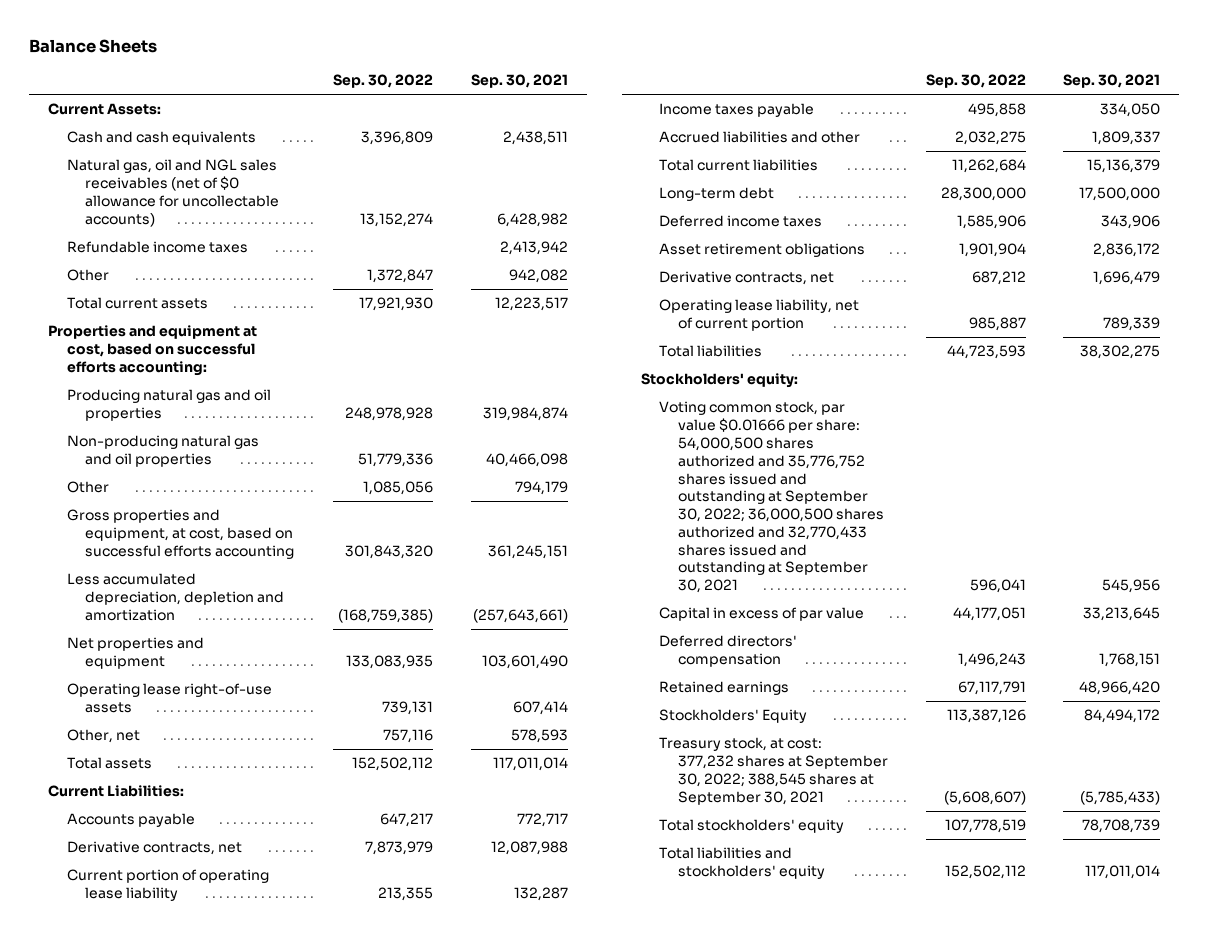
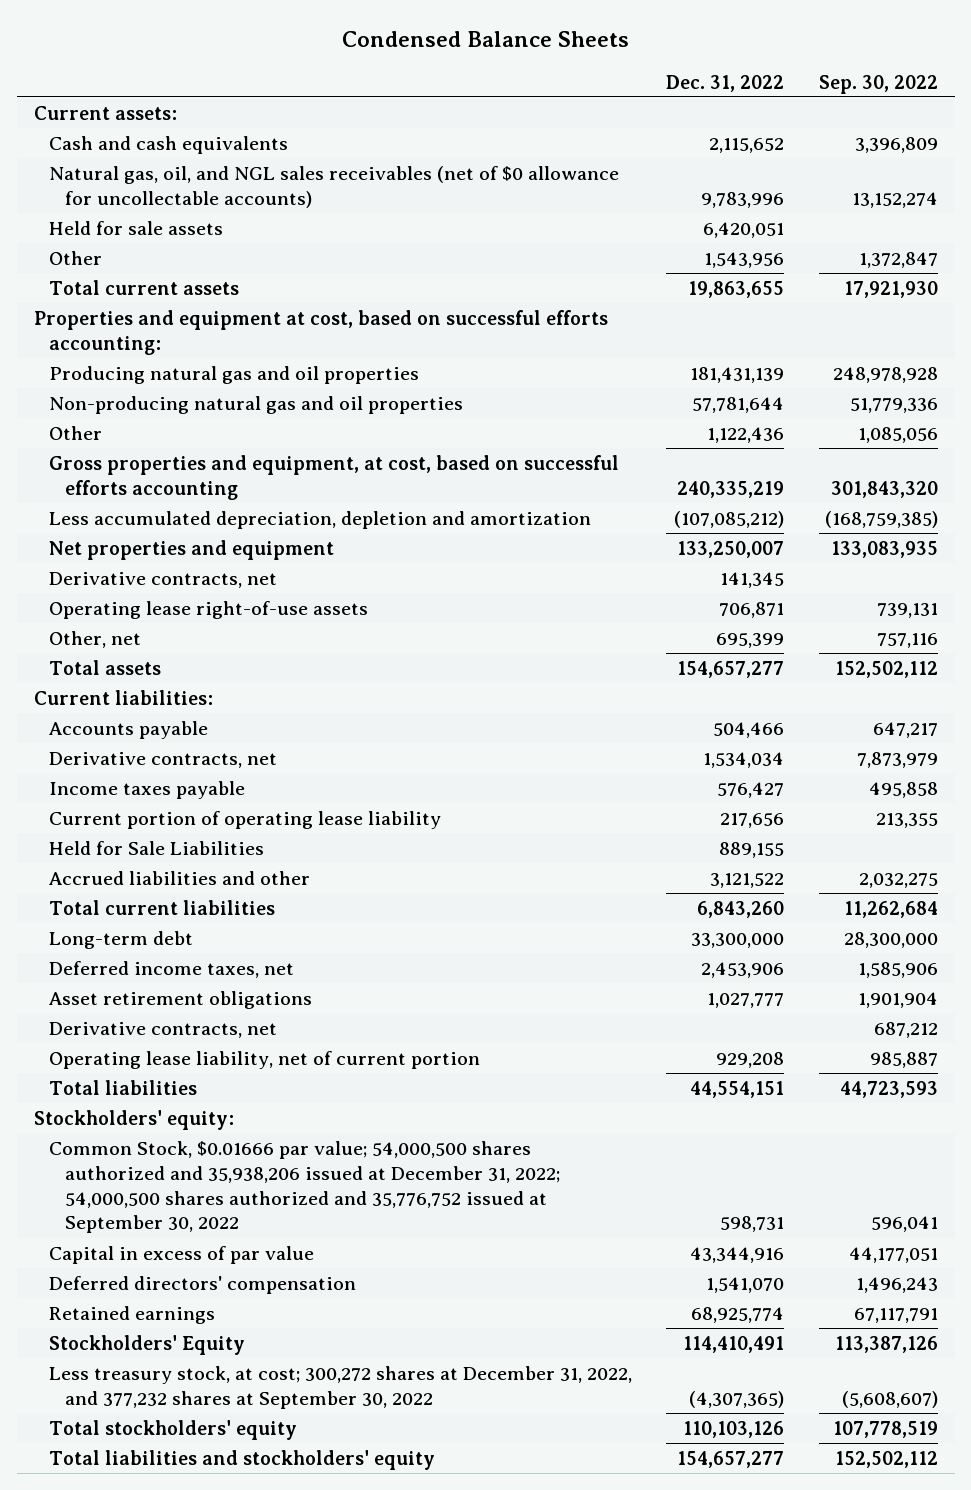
[29,38,158,53] Balance Sheets -> [341,31,629,48] Condensed Balance Sheets
[470,74,568,89] Sep. 30, 2021 -> none
none -> [666,74,785,92] Dec. 31, 2022
[48,103,162,116] Current Assets: -> [33,105,177,120] Current assets:
[66,241,248,254] Refundable income taxes -> none
[66,159,280,227] Natural gas, oil and NGL sales receivables (net of $0 allowance for uncollectable accounts) -> [49,165,620,208] Natural gas, oil, and NGL sales receivables (net of $0 allowance for uncollectable accounts)
none -> [49,220,224,235] Held for sale assets
none -> [49,571,278,588] Derivative contracts, net
[48,785,185,798] Current Liabilities: -> [33,689,213,705] Current liabilities:
[66,869,269,902] Current portion of operating lease liability -> [49,810,442,829] Current portion of operating lease liability
none -> [49,840,265,855] Held for Sale Liabilities
[659,215,823,228] Deferred income taxes -> [49,960,295,978] Deferred income taxes, net
[659,401,884,594] Voting common stock, par value $0.01666 per share: 54,000,500 shares authorized and 35,776,752 shares issued and outstanding at September 30, 2022; 36,000,500 shares authorized and 32,770,433 shares issued and outstanding at September 30, 2021 -> [49,1140,561,1234] Common Stock, $0.01666 par value; 54,000,500 shares authorized and 35,938,206 issued at December 31, 2022; 54,000,500 shares authorized and 35,776,752 issued at September 30, 2022
[659,737,888,805] Treasury stock, at cost: 377,232 shares at September 30, 2022; 388,545 shares at September 30, 2021 -> [49,1365,633,1409] Less treasury stock, at cost; 300,272 shares at December 31, 2022, and 377,232 shares at September 30, 2022

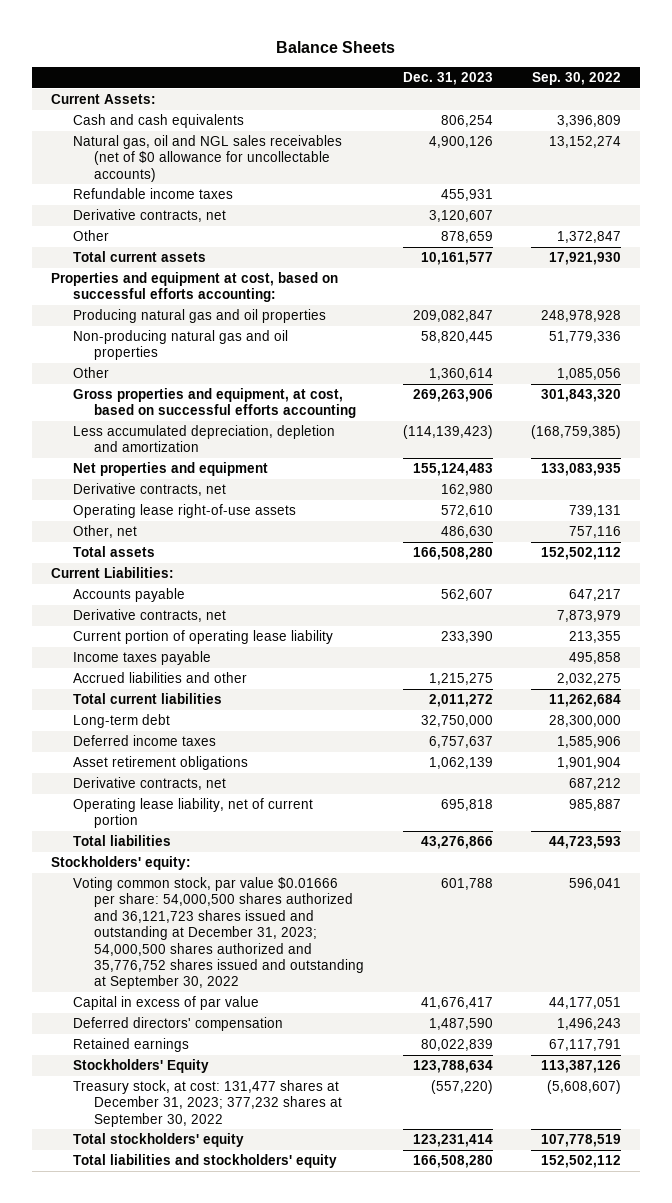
[341,31,629,48] Condensed Balance Sheets -> [275,41,395,54] Balance Sheets
[666,74,785,92] Dec. 31, 2022 -> none
none -> [402,72,493,86] Dec. 31, 2023
[33,105,177,120] Current assets: -> [51,94,157,105] Current Assets:
[49,220,224,235] Held for sale assets -> none
[49,165,620,208] Natural gas, oil, and NGL sales receivables (net of $0 allowance for uncollectable accounts) -> [72,135,342,182] Natural gas, oil and NGL sales receivables (net of $0 allowance for uncollectable accounts)
none -> [72,188,233,200] Refundable income taxes
none -> [72,209,226,223] Derivative contracts, net
[33,689,213,705] Current liabilities: -> [51,567,175,579] Current Liabilities:
[49,840,265,855] Held for Sale Liabilities -> none
[49,780,246,799] Income taxes payable -> [72,651,211,666] Income taxes payable
[49,960,295,978] Deferred income taxes, net -> [72,735,216,747] Deferred income taxes
[49,1140,561,1234] Common Stock, $0.01666 par value; 54,000,500 shares authorized and 35,938,206 issued at December 31, 2022; 54,000,500 shares authorized and 35,776,752 issued at September 30, 2022 -> [72,877,365,990] Voting common stock, par value $0.01666 per share: 54,000,500 shares authorized and 36,121,723 shares issued and outstanding at December 31, 2023; 54,000,500 shares authorized and 35,776,752 shares issued and outstanding at September 30, 2022
[49,1365,633,1409] Less treasury stock, at cost; 300,272 shares at December 31, 2022, and 377,232 shares at September 30, 2022 -> [72,1080,343,1127] Treasury stock, at cost: 131,477 shares at December 31, 2023; 377,232 shares at September 30, 2022

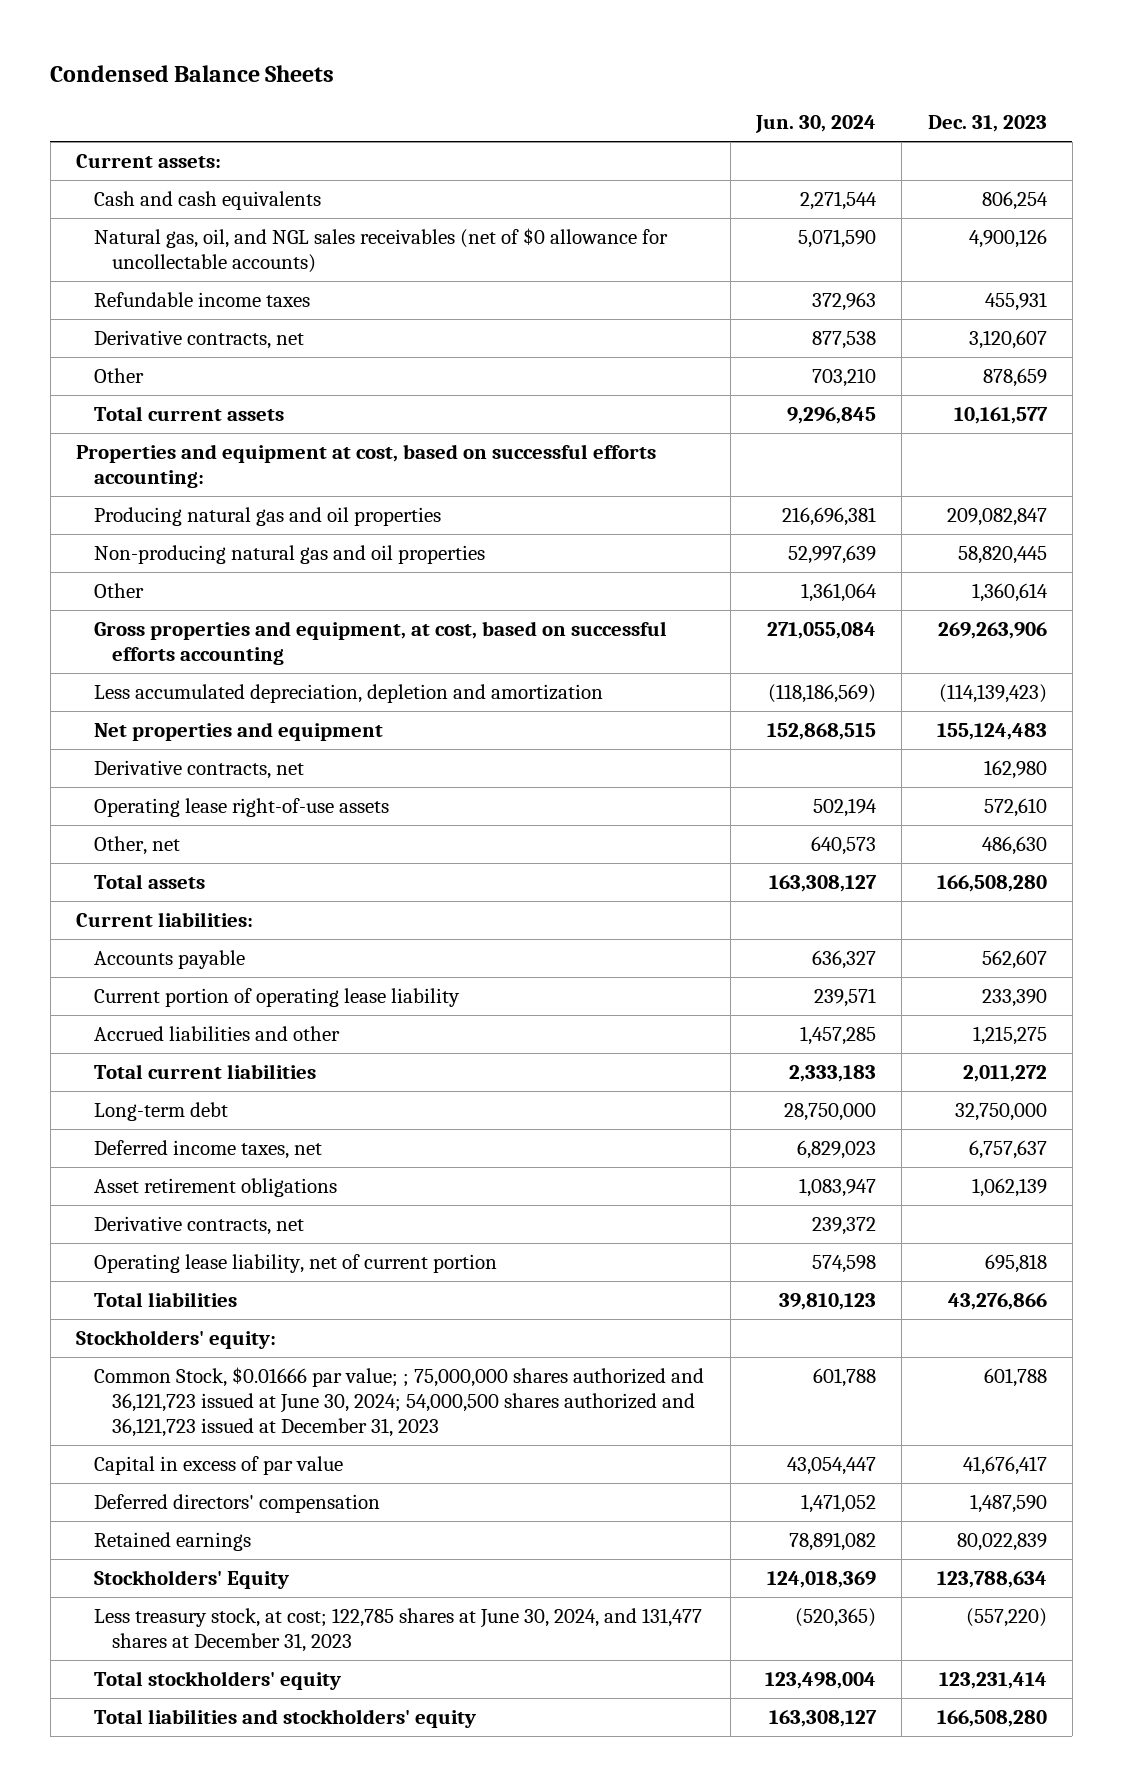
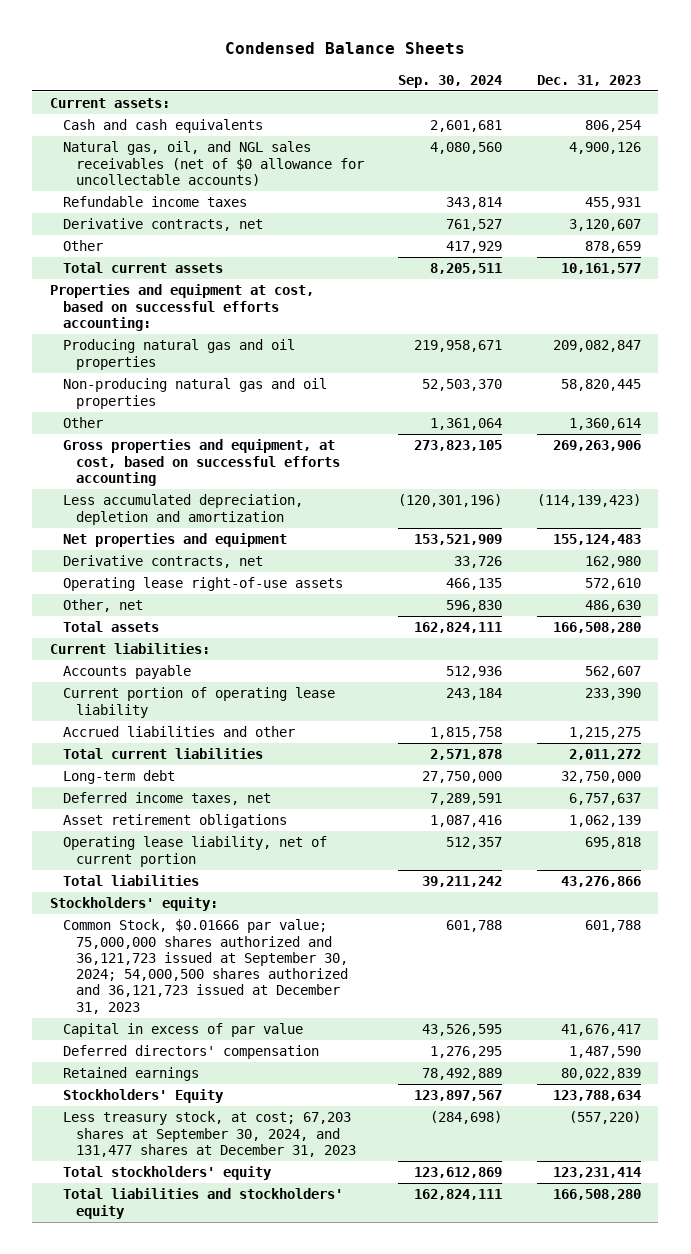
[754,115,876,134] Jun. 30, 2024 -> none
none -> [398,74,503,88] Sep. 30, 2024
[94,1216,305,1236] Derivative contracts, net -> none
[94,1367,705,1437] Common Stock, $0.01666 par value; ; 75,000,000 shares authorized and 36,121,723 issued at June 30, 2024; 54,000,500 shares authorized and 36,121,723 issued at December 31, 2023 -> [62,919,348,1014] Common Stock, $0.01666 par value; 75,000,000 shares authorized and 36,121,723 issued at September 30, 2024; 54,000,500 shares authorized and 36,121,723 issued at December 31, 2023
[94,1608,703,1652] Less treasury stock, at cost; 122,785 shares at June 30, 2024, and 131,477 shares at December 31, 2023 -> [62,1111,356,1157] Less treasury stock, at cost; 67,203 shares at September 30, 2024, and 131,477 shares at December 31, 2023

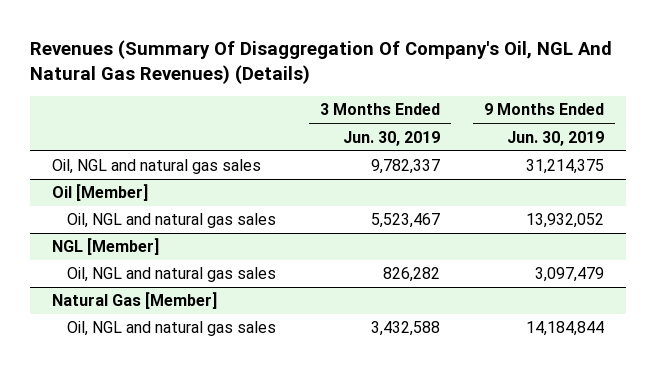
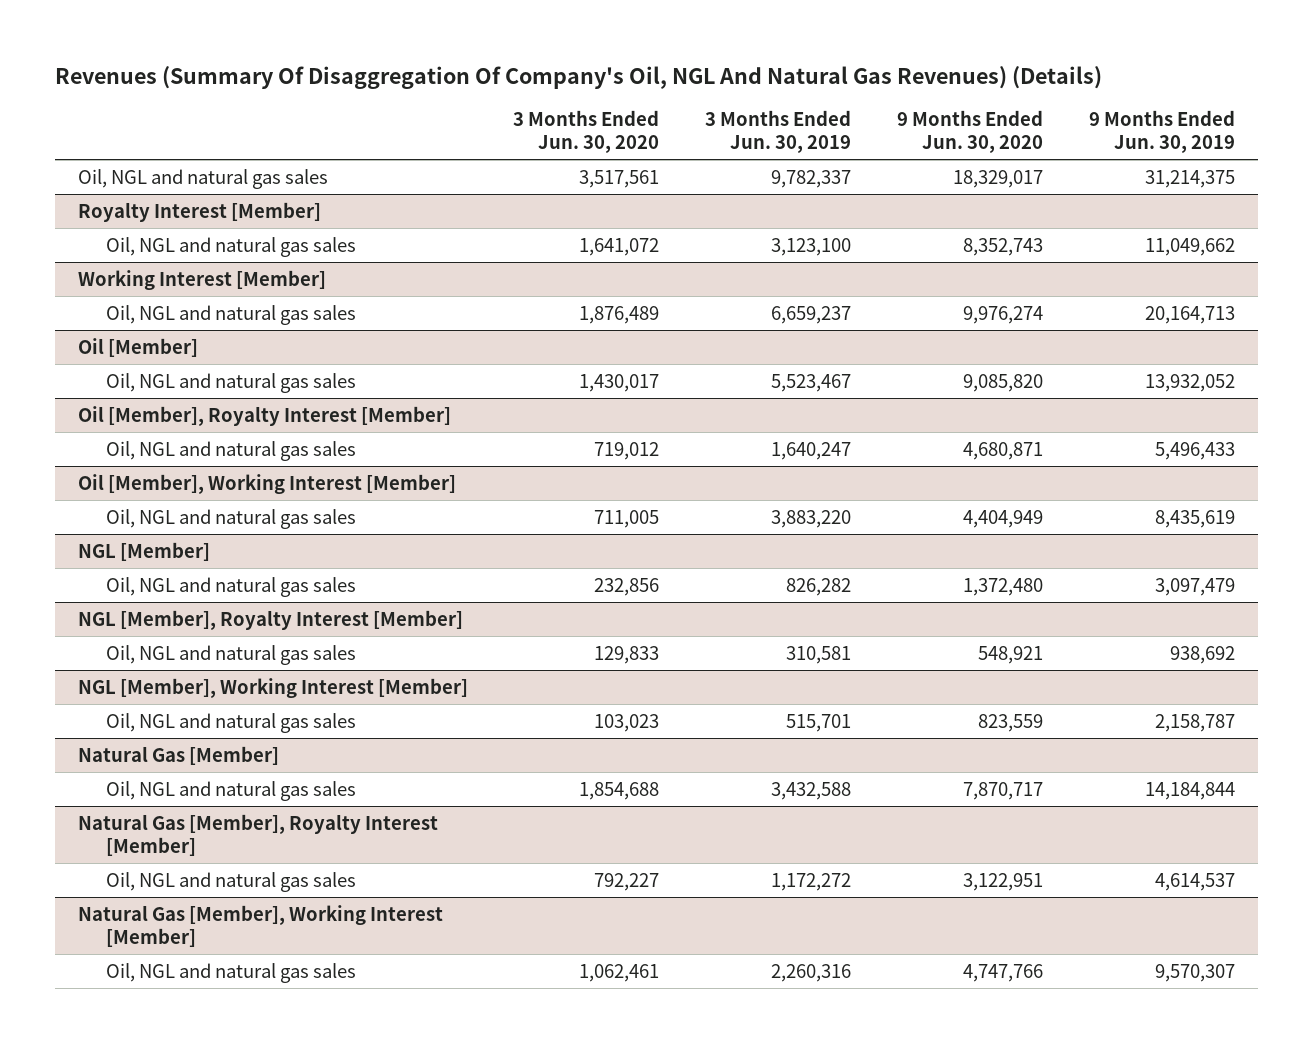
none -> [513,109,660,154] 3 Months Ended Jun. 30, 2020
none -> [896,109,1043,154] 9 Months Ended Jun. 30, 2020
none -> [77,201,321,222] Royalty Interest [Member]
none -> [106,236,357,257] Oil, NGL and natural gas sales
none -> [77,269,326,290] Working Interest [Member]
none -> [106,304,357,325] Oil, NGL and natural gas sales
none -> [77,405,451,426] Oil [Member], Royalty Interest [Member]
none -> [106,440,357,461] Oil, NGL and natural gas sales
none -> [77,473,456,494] Oil [Member], Working Interest [Member]
none -> [106,508,357,529] Oil, NGL and natural gas sales
none -> [77,609,463,630] NGL [Member], Royalty Interest [Member]
none -> [106,644,357,665] Oil, NGL and natural gas sales
none -> [77,677,468,698] NGL [Member], Working Interest [Member]
none -> [106,712,357,733] Oil, NGL and natural gas sales
none -> [77,813,438,856] Natural Gas [Member], Royalty Interest [Member]
none -> [106,871,357,892] Oil, NGL and natural gas sales
none -> [77,904,443,947] Natural Gas [Member], Working Interest [Member]
none -> [106,962,357,983] Oil, NGL and natural gas sales

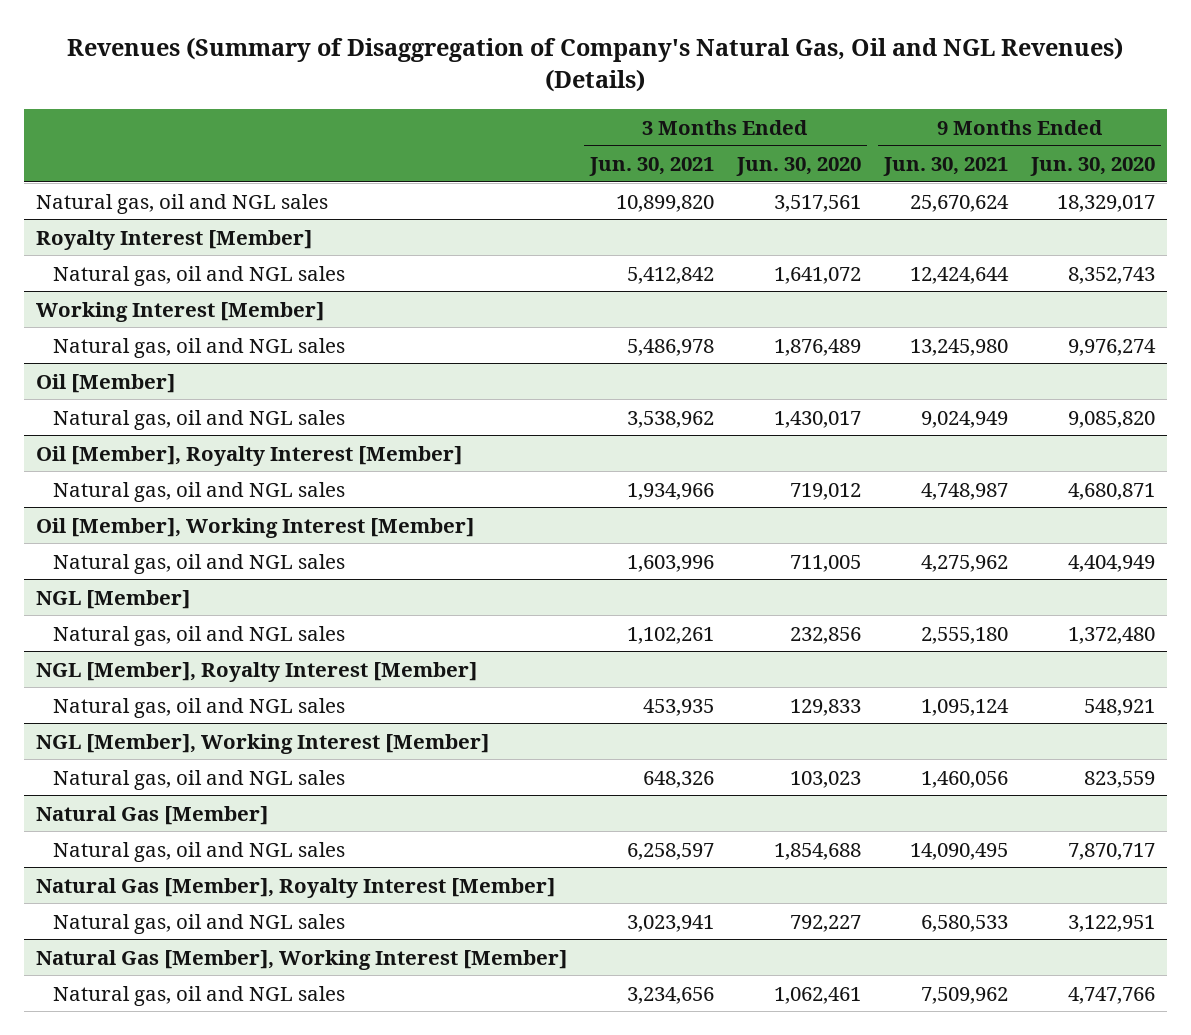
[54,65,1102,89] Revenues (Summary Of Disaggregation Of Company's Oil, NGL And Natural Gas Revenues) (Details) -> [67,37,1124,93] Revenues (Summary of Disaggregation of Company's Natural Gas, Oil and NGL Revenues) (Details)
[705,109,852,154] 3 Months Ended Jun. 30, 2019 -> none
[1088,109,1235,154] 9 Months Ended Jun. 30, 2019 -> none
none -> [588,157,714,177] Jun. 30, 2021
none -> [883,157,1009,177] Jun. 30, 2021
[77,168,328,189] Oil, NGL and natural gas sales -> [35,193,328,214] Natural gas, oil and NGL sales
[106,236,357,257] Oil, NGL and natural gas sales -> [52,265,345,286] Natural gas, oil and NGL sales
[106,304,357,325] Oil, NGL and natural gas sales -> [52,337,345,358] Natural gas, oil and NGL sales
[106,372,357,393] Oil, NGL and natural gas sales -> [52,409,345,430] Natural gas, oil and NGL sales
[106,440,357,461] Oil, NGL and natural gas sales -> [52,481,345,502] Natural gas, oil and NGL sales
[106,508,357,529] Oil, NGL and natural gas sales -> [52,553,345,574] Natural gas, oil and NGL sales
[106,576,357,597] Oil, NGL and natural gas sales -> [52,625,345,646] Natural gas, oil and NGL sales
[106,644,357,665] Oil, NGL and natural gas sales -> [52,697,345,718] Natural gas, oil and NGL sales
[106,712,357,733] Oil, NGL and natural gas sales -> [52,769,345,790] Natural gas, oil and NGL sales
[106,780,357,801] Oil, NGL and natural gas sales -> [52,841,345,862] Natural gas, oil and NGL sales
[106,871,357,892] Oil, NGL and natural gas sales -> [52,913,345,934] Natural gas, oil and NGL sales
[106,962,357,983] Oil, NGL and natural gas sales -> [52,985,345,1006] Natural gas, oil and NGL sales

